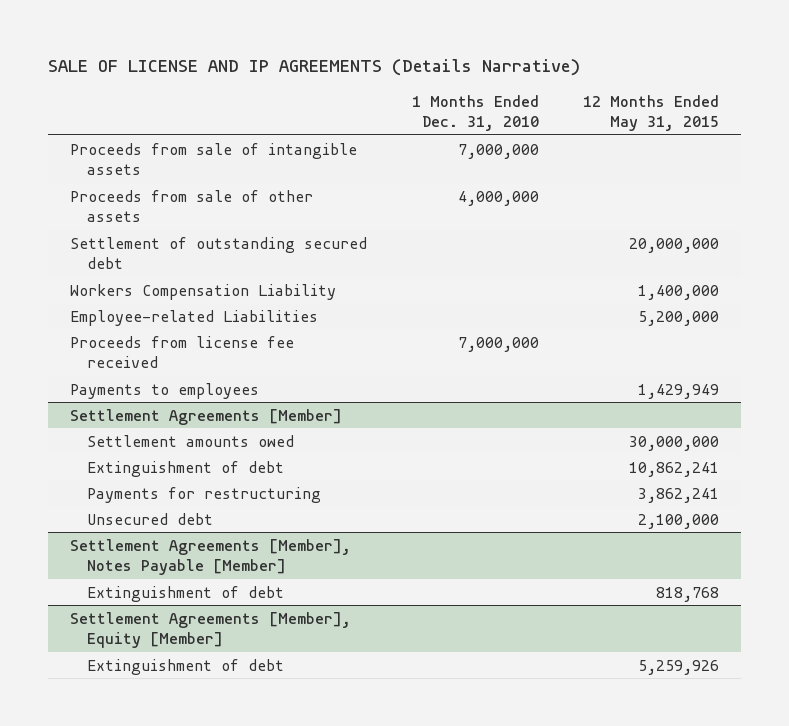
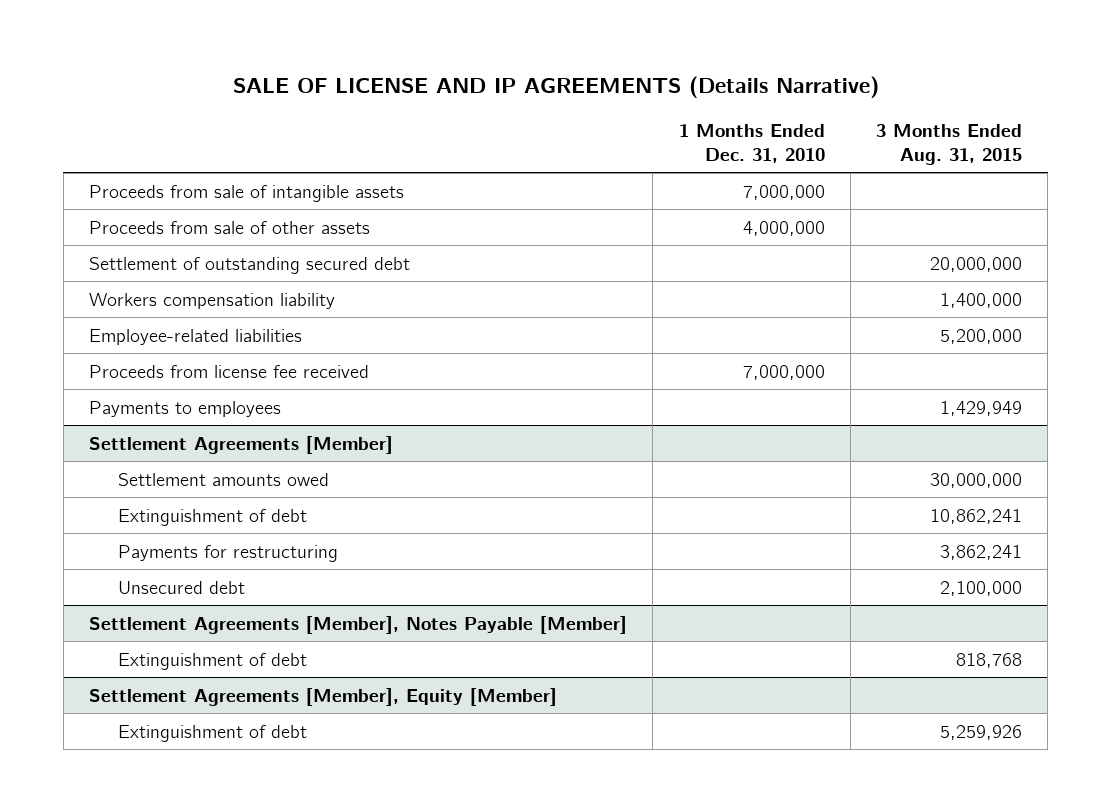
[583,94,720,132] 12 Months Ended May 31, 2015 -> none
none -> [876,123,1023,166] 3 Months Ended Aug. 31, 2015
[70,283,337,300] Workers Compensation Liability -> [89,292,336,309] Workers compensation liability
[70,309,319,326] Employee-related Liabilities -> [89,328,303,345] Employee-related liabilities

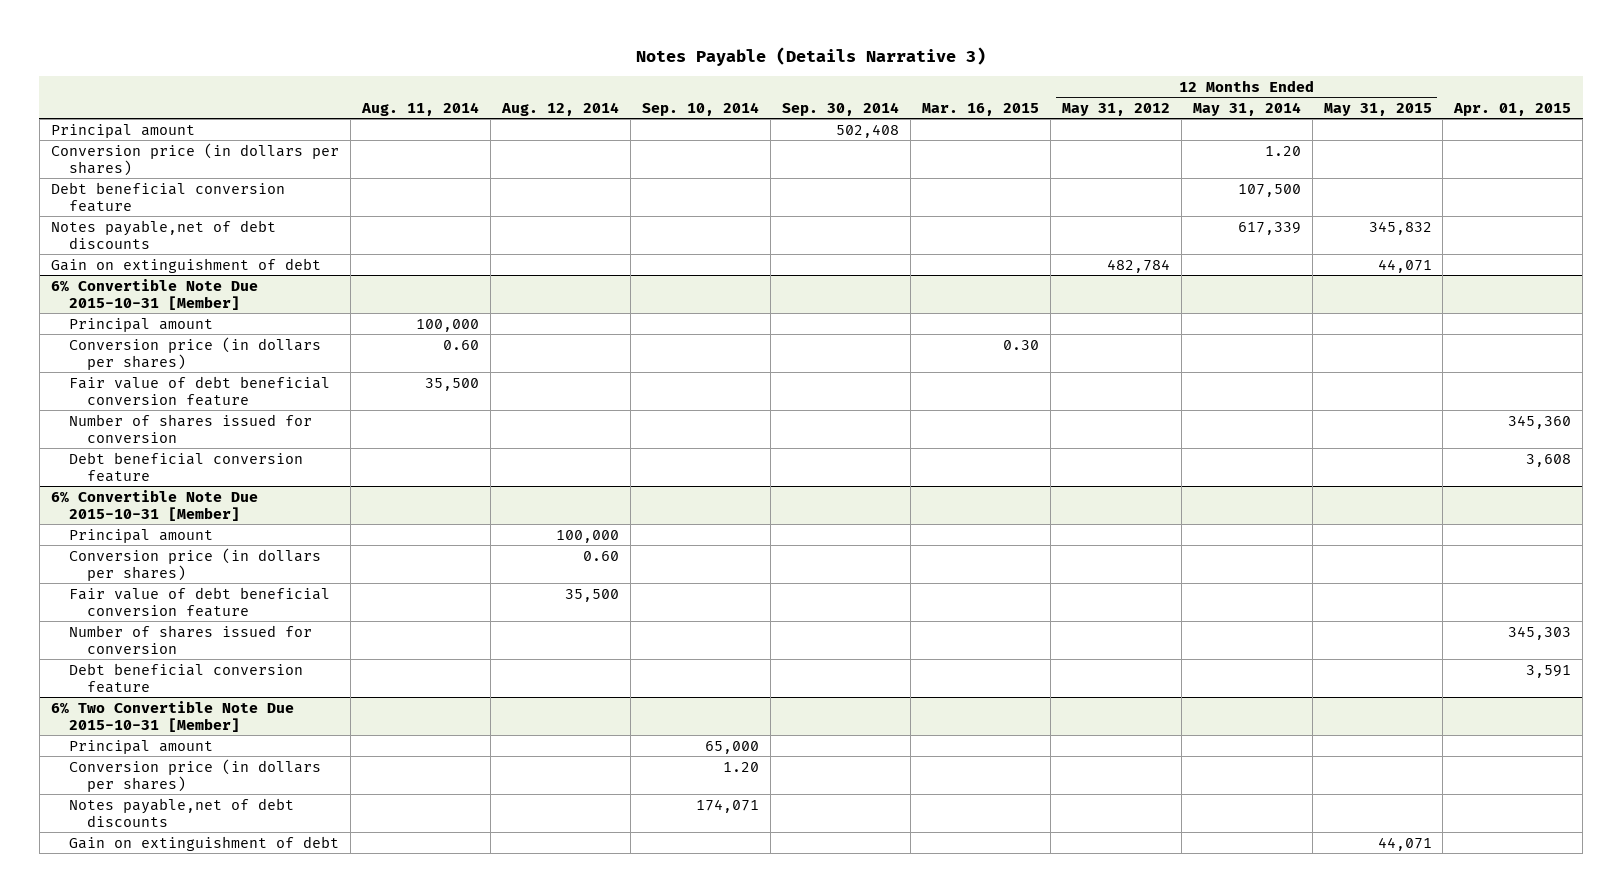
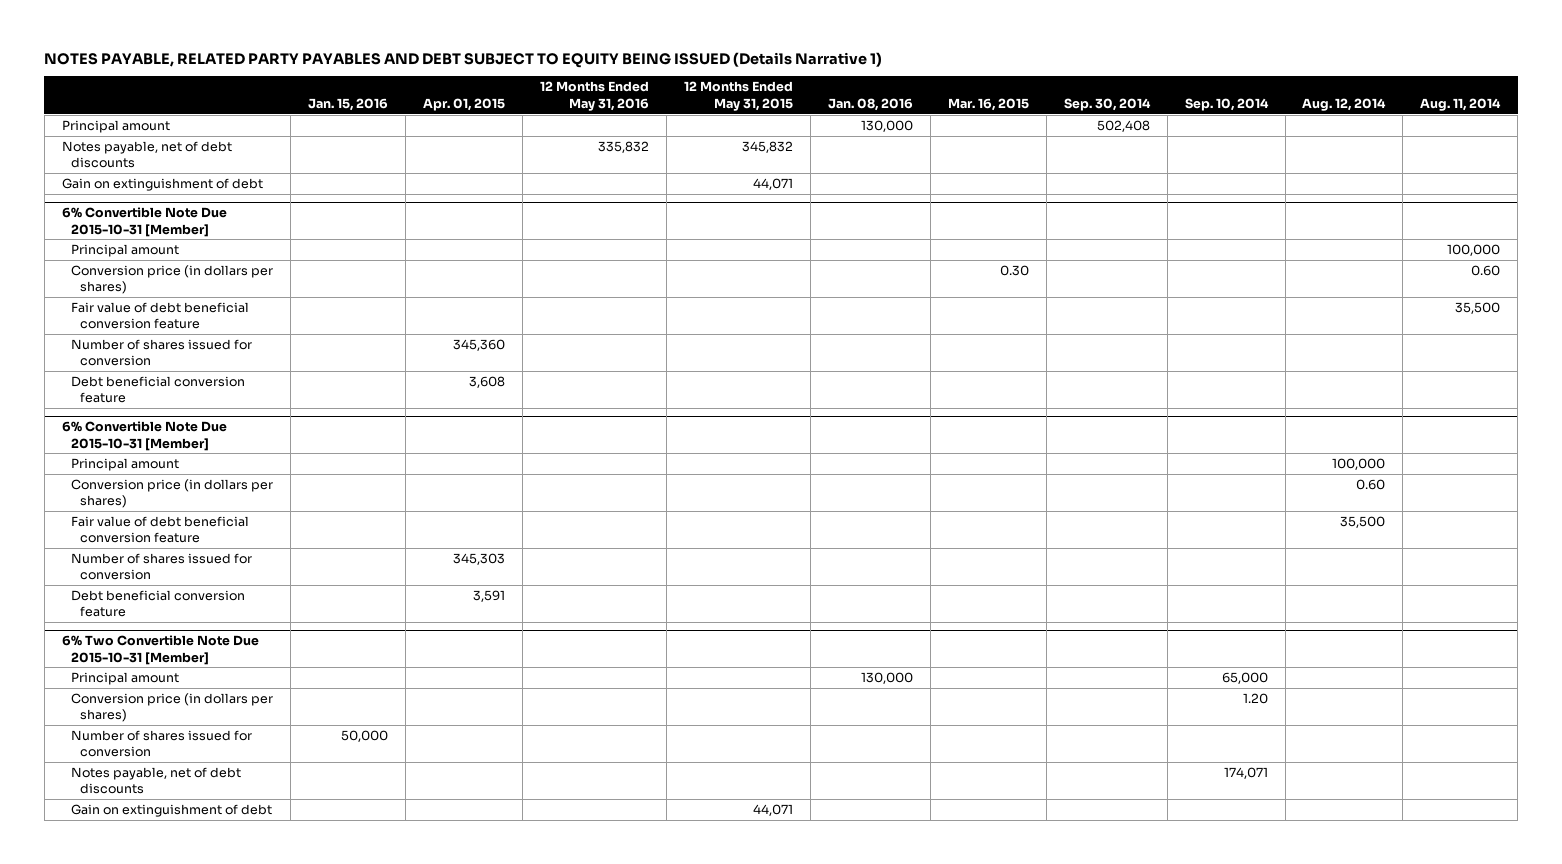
[636,46,987,66] Notes Payable (Details Narrative 3) -> [44,51,883,68] NOTES PAYABLE, RELATED PARTY PAYABLES AND DEBT SUBJECT TO EQUITY BEING ISSUED (Details Narrative 1)
[1061,102,1170,116] May 31, 2012 -> none
[1192,101,1301,116] May 31, 2014 -> none
none -> [307,97,388,111] Jan. 15, 2016
none -> [539,81,649,111] 12 Months Ended May 31, 2016
none -> [827,97,913,111] Jan. 08, 2016
[50,142,339,176] Conversion price (in dollars per shares) -> none
[50,181,285,212] Debt beneficial conversion feature -> none
[50,219,276,249] Notes payable,net of debt discounts -> [61,140,232,169] Notes payable, net of debt discounts
none -> [70,729,252,758] Number of shares issued for conversion
[69,797,295,827] Notes payable,net of debt discounts -> [70,766,241,795] Notes payable, net of debt discounts

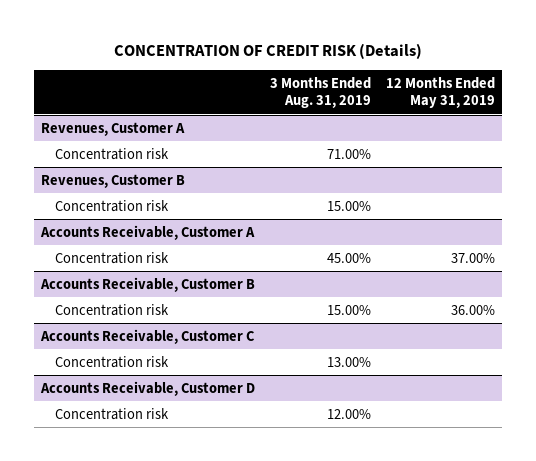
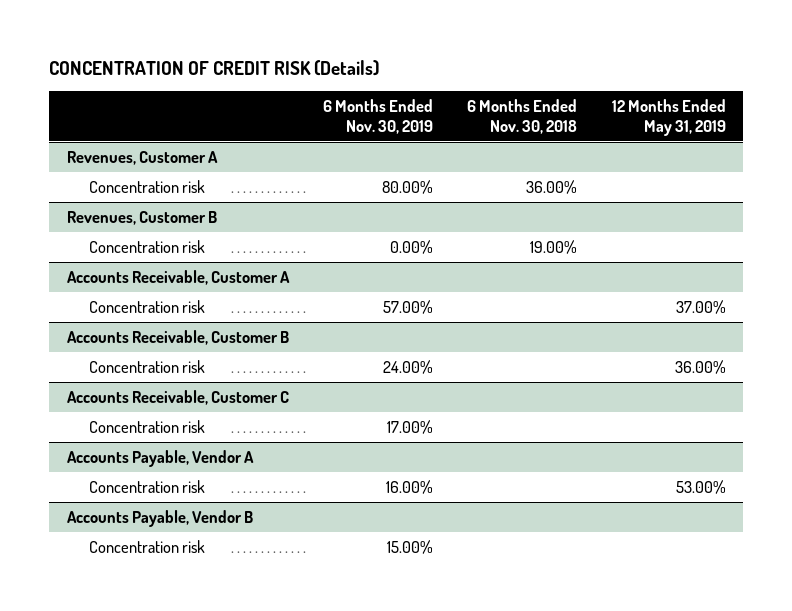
[269,76,371,109] 3 Months Ended Aug. 31, 2019 -> none
none -> [322,99,433,135] 6 Months Ended Nov. 30, 2019
none -> [467,99,578,135] 6 Months Ended Nov. 30, 2018
[39,380,255,396] Accounts Receivable, Customer D -> none
[54,407,169,420] Concentration risk -> none
none -> [66,449,254,467] Accounts Payable, Vendor A
none -> [89,479,206,493] Concentration risk
none -> [66,509,253,527] Accounts Payable, Vendor B
none -> [89,539,206,553] Concentration risk

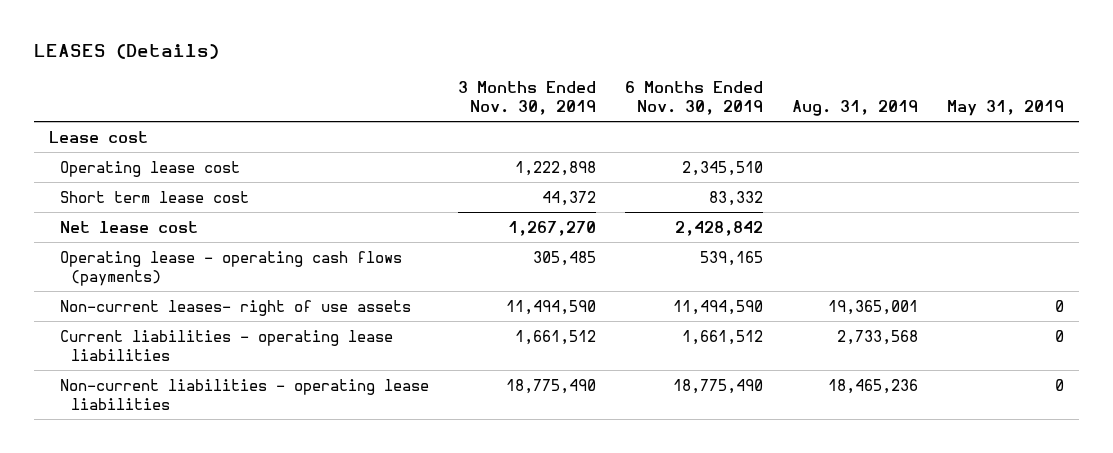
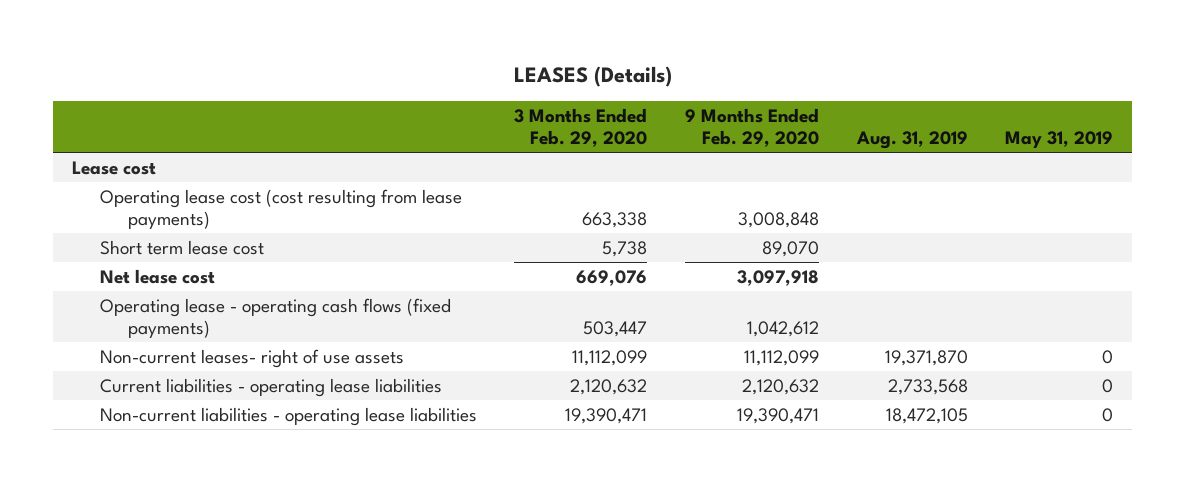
[457,80,596,115] 3 Months Ended Nov. 30, 2019 -> none
[624,80,763,115] 6 Months Ended Nov. 30, 2019 -> none
none -> [514,107,648,147] 3 Months Ended Feb. 29, 2020
none -> [685,107,820,147] 9 Months Ended Feb. 29, 2020
[59,160,240,177] Operating lease cost -> [99,188,462,229] Operating lease cost (cost resulting from lease payments)
[59,250,402,286] Operating lease - operating cash flows (payments) -> [99,297,451,338] Operating lease - operating cash flows (fixed payments)
[827,299,918,315] 19,365,001 -> [884,349,968,366] 19,371,870
[827,378,918,394] 18,465,236 -> [885,407,968,424] 18,472,105

